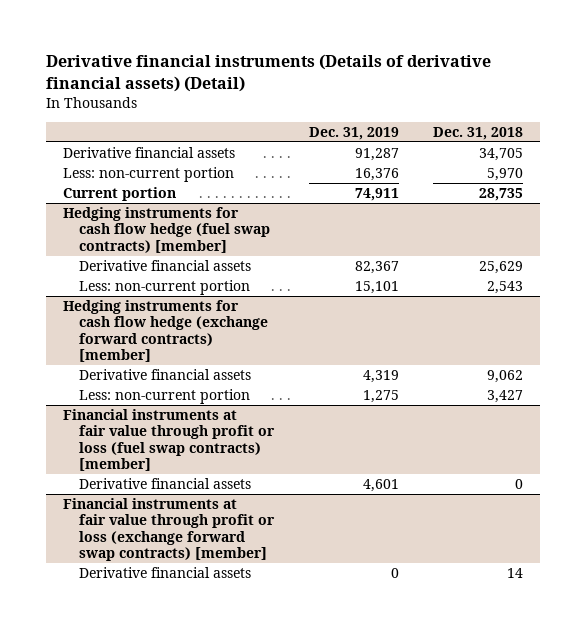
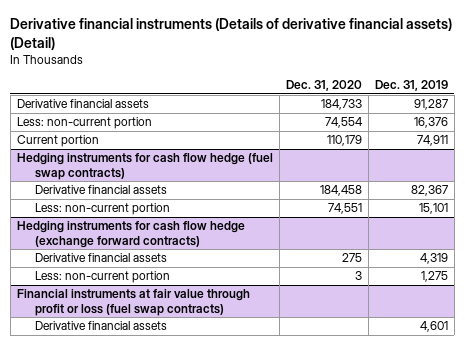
[433,126,524,140] Dec. 31, 2018 -> none
none -> [285,80,362,92] Dec. 31, 2020
[63,206,271,253] Hedging instruments for cash flow hedge (fuel swap contracts) [member] -> [16,153,273,180] Hedging instruments for cash flow hedge (fuel swap contracts)
[63,299,269,363] Hedging instruments for cash flow hedge (exchange forward contracts) [member] -> [16,221,245,248] Hedging instruments for cash flow hedge (exchange forward contracts)
[63,408,276,472] Financial instruments at fair value through profit or loss (fuel swap contracts) [member] -> [16,289,250,316] Financial instruments at fair value through profit or loss (fuel swap contracts)
[63,497,276,562] Financial instruments at fair value through profit or loss (exchange forward swap contracts) [member] -> none
[79,566,252,578] Derivative financial assets -> none

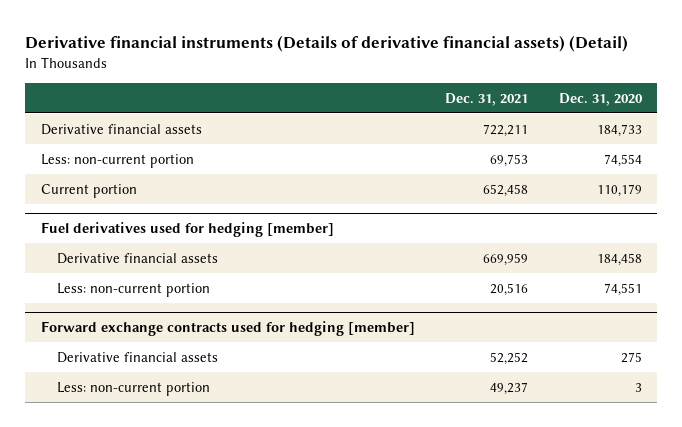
[374,80,448,92] Dec. 31, 2019 -> none
none -> [445,92,529,106] Dec. 31, 2021
[16,153,273,180] Hedging instruments for cash flow hedge (fuel swap contracts) -> [40,222,334,238] Fuel derivatives used for hedging [member]
[16,221,245,248] Hedging instruments for cash flow hedge (exchange forward contracts) -> [40,321,415,337] Forward exchange contracts used for hedging [member]
[16,289,250,316] Financial instruments at fair value through profit or loss (fuel swap contracts) -> none
[34,321,167,331] Derivative financial assets -> none

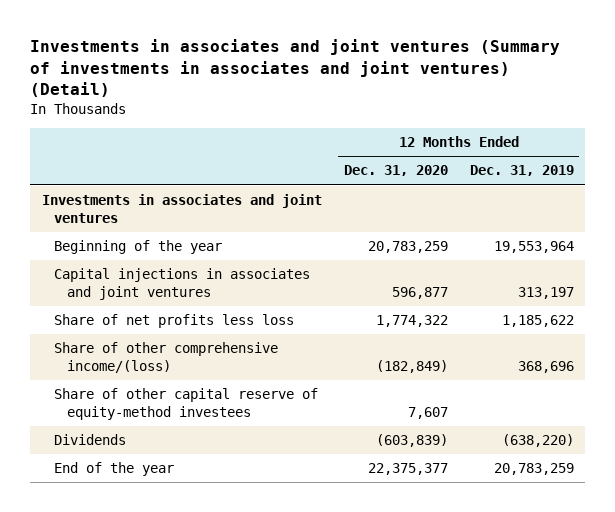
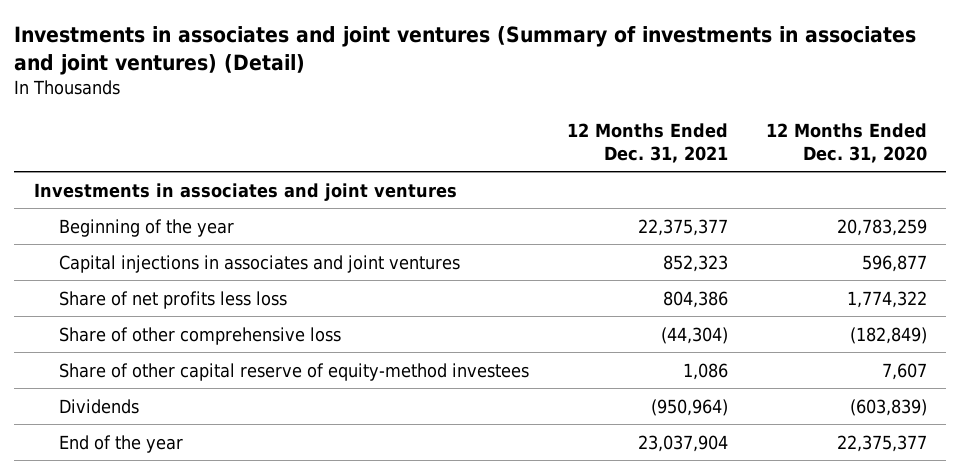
[469,165,574,177] Dec. 31, 2019 -> none
none -> [566,123,728,163] 12 Months Ended Dec. 31, 2021
[54,342,279,373] Share of other comprehensive income/(loss) -> [58,326,341,345] Share of other comprehensive loss

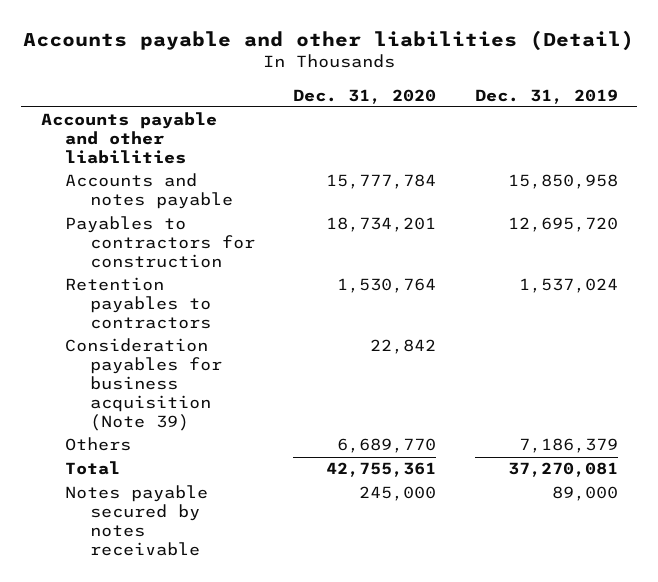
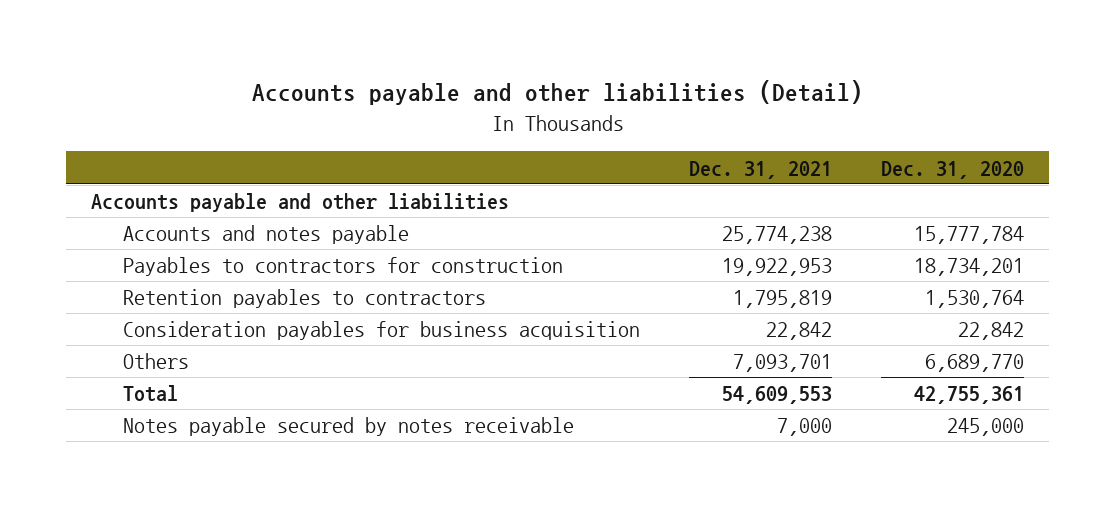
[474,88,618,104] Dec. 31, 2019 -> none
none -> [689,160,833,179] Dec. 31, 2021
[65,338,222,432] Consideration payables for business acquisition (Note 39) -> [122,321,640,341] Consideration payables for business acquisition

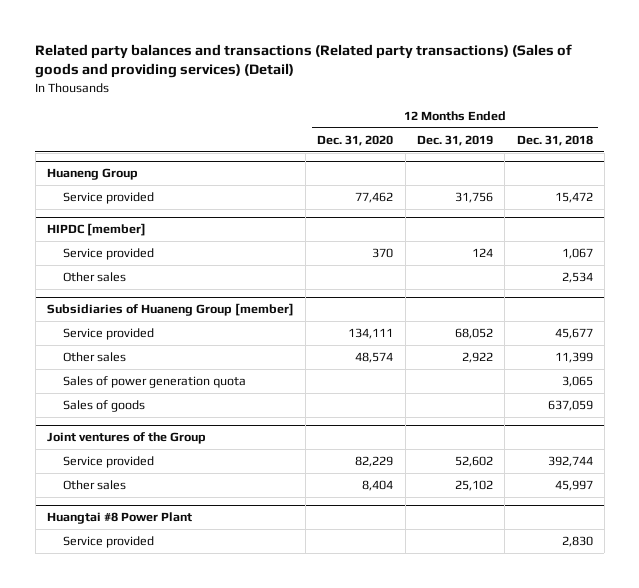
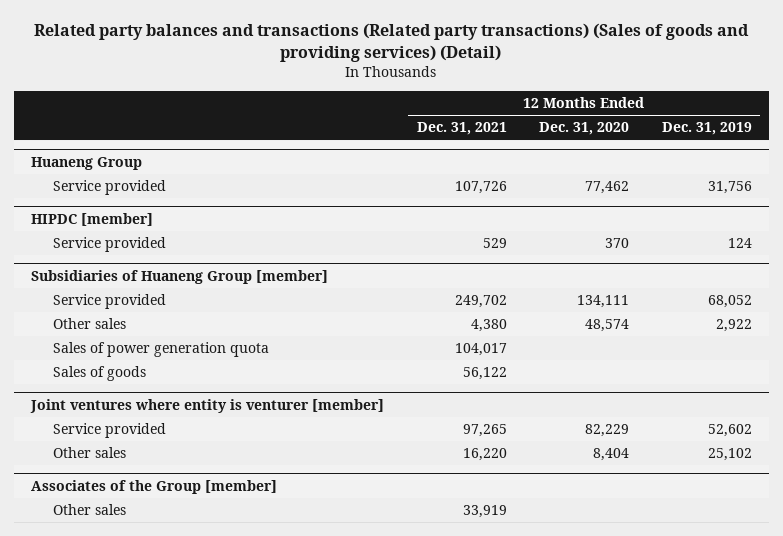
[516,134,593,146] Dec. 31, 2018 -> none
none -> [416,122,507,136] Dec. 31, 2021
[63,271,127,282] Other sales -> none
[46,432,206,445] Joint ventures of the Group -> [29,399,384,414] Joint ventures where entity is venturer [member]
[46,512,192,525] Huangtai #8 Power Plant -> none
[63,535,155,548] Service provided -> none
none -> [30,480,277,495] Associates of the Group [member]
none -> [52,504,126,516] Other sales

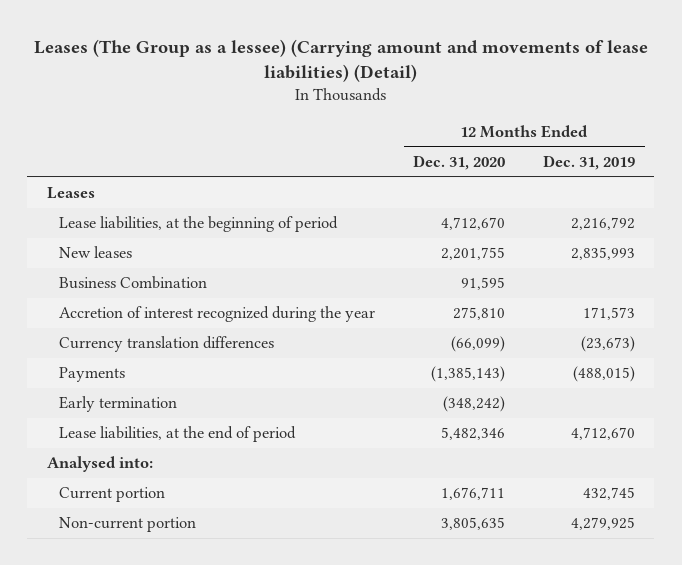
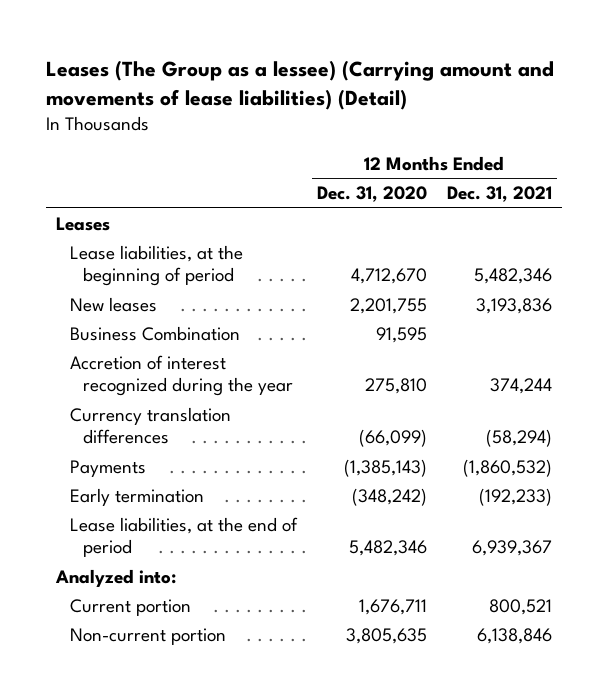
[543,154,636,170] Dec. 31, 2019 -> none
none -> [446,186,552,203] Dec. 31, 2021
[46,456,153,473] Analysed into: -> [55,568,177,587] Analyzed into:

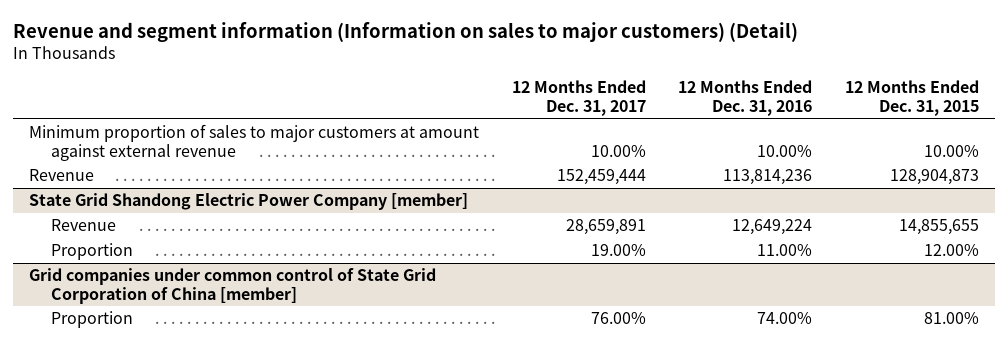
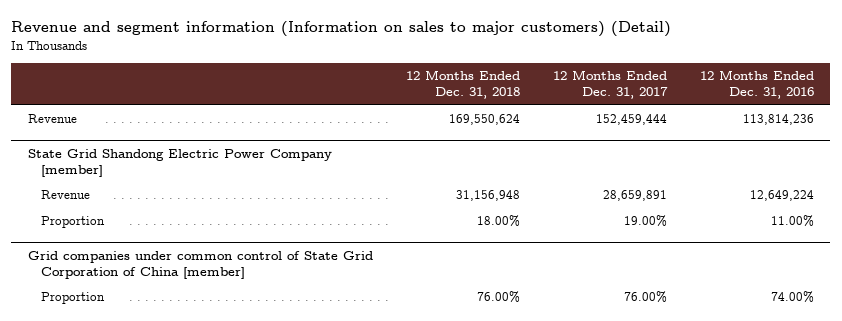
[844,80,979,117] 12 Months Ended Dec. 31, 2015 -> none
none -> [405,70,520,100] 12 Months Ended Dec. 31, 2018
[29,124,480,161] Minimum proportion of sales to major customers at amount against external revenue -> none

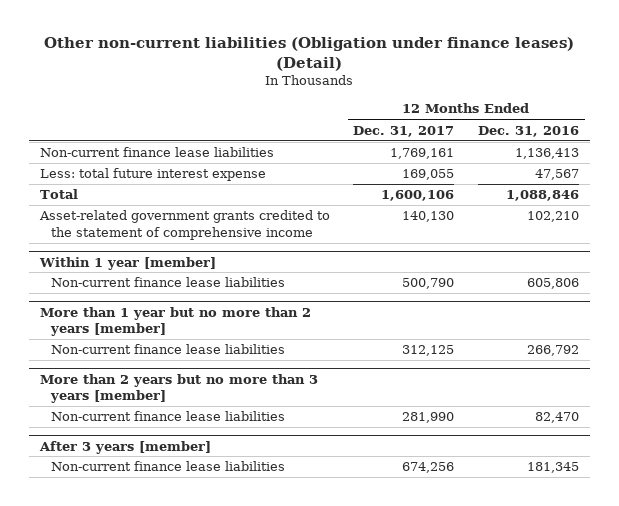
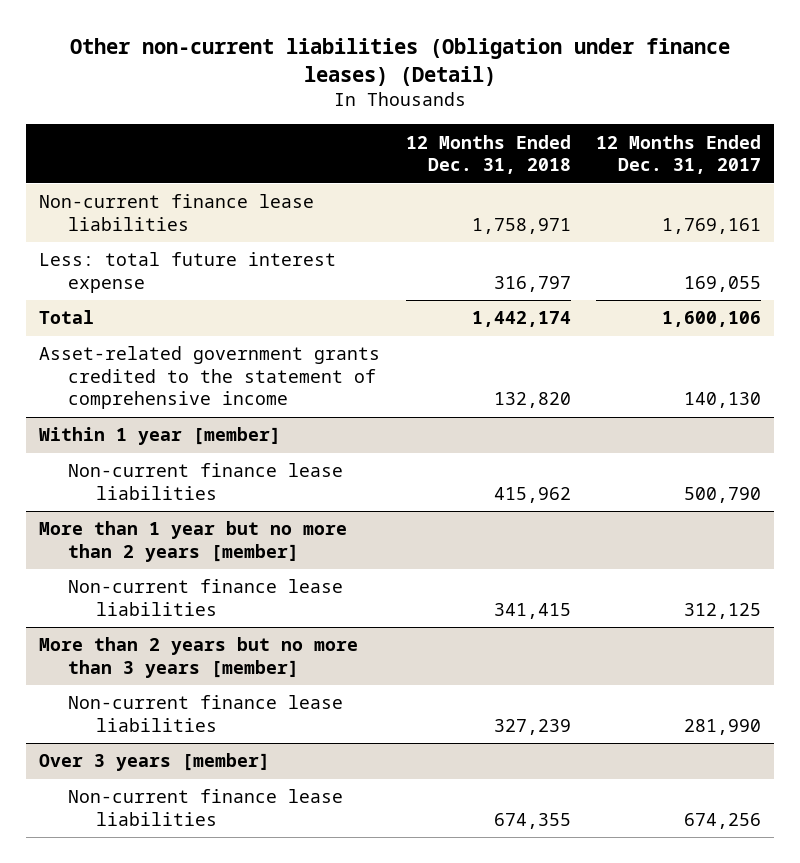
[477,125,579,137] Dec. 31, 2016 -> none
none -> [405,134,571,175] 12 Months Ended Dec. 31, 2018
[39,440,212,454] After 3 years [member] -> [38,753,270,772] Over 3 years [member]

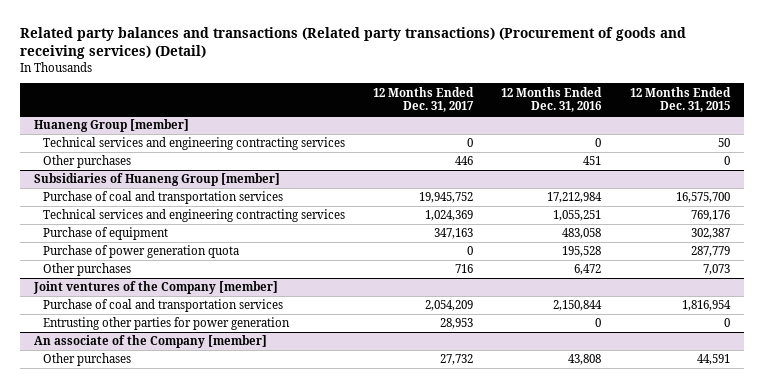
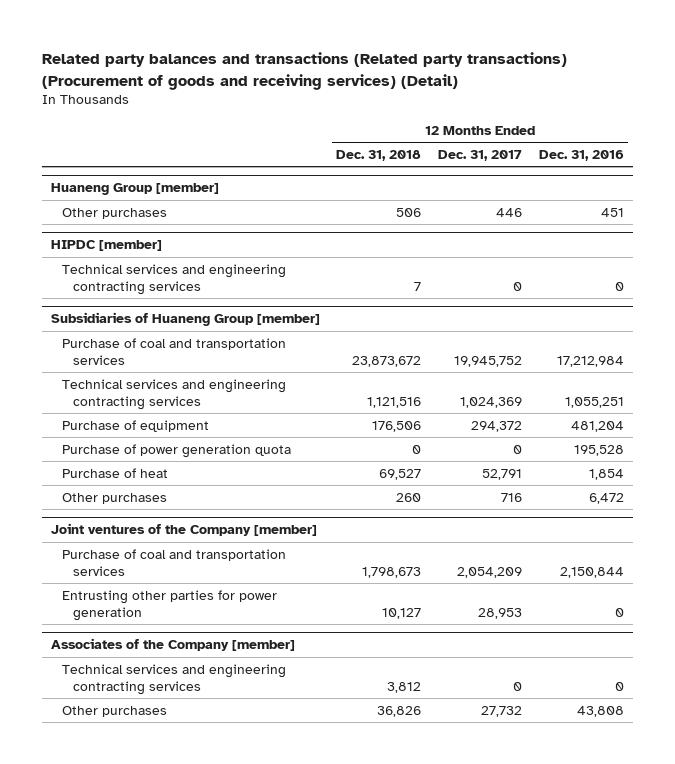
[629,86,731,113] 12 Months Ended Dec. 31, 2015 -> none
none -> [336,150,422,162] Dec. 31, 2018
[42,137,345,151] Technical services and engineering contracting services -> none
none -> [50,240,162,252] HIPDC [member]
none -> [61,263,286,295] Technical services and engineering contracting services
[434,228,474,240] 347,163 -> [471,420,523,432] 294,372
[562,228,602,240] 483,058 -> [571,420,625,432] 481,204
none -> [61,467,168,478] Purchase of heat
[34,335,268,349] An associate of the Company [member] -> [50,638,295,652] Associates of the Company [member]
none -> [61,663,286,695] Technical services and engineering contracting services

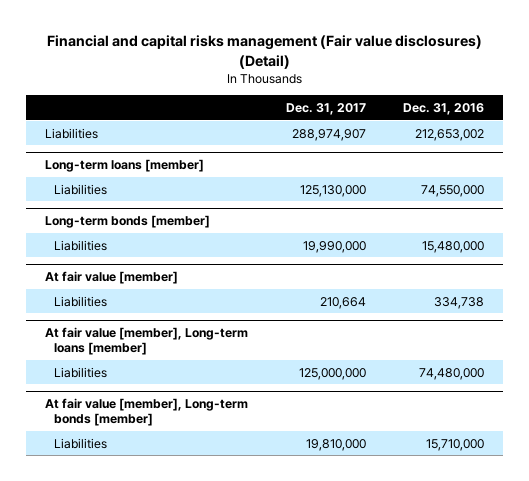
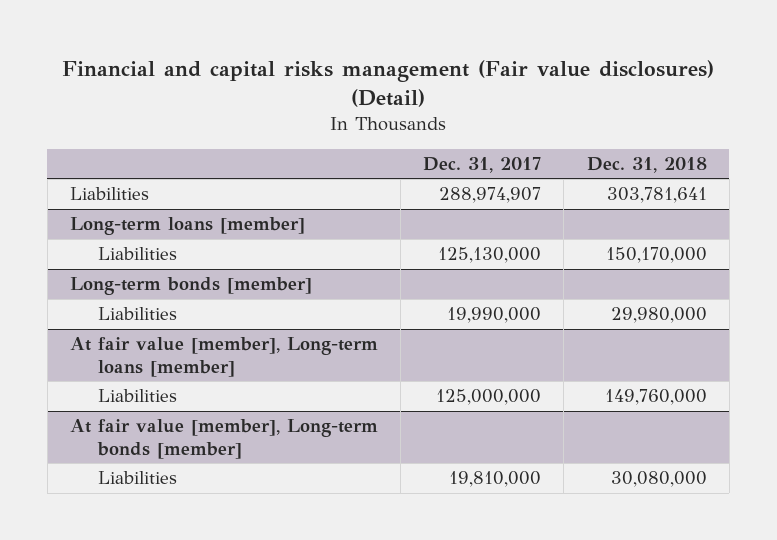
[403,103,485,116] Dec. 31, 2016 -> none
none -> [586,157,707,174] Dec. 31, 2018
[44,271,178,285] At fair value [member] -> none
[54,295,108,307] Liabilities -> none

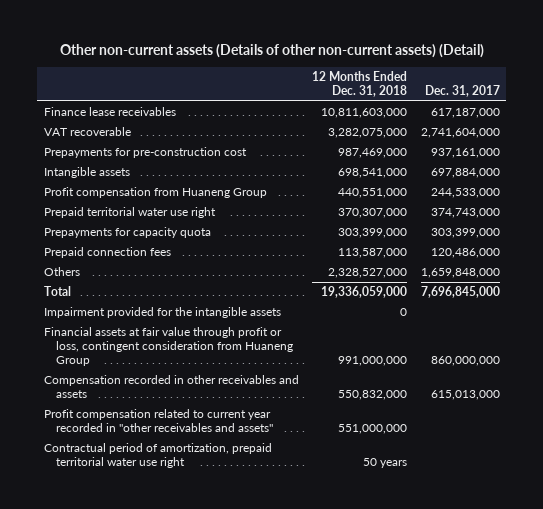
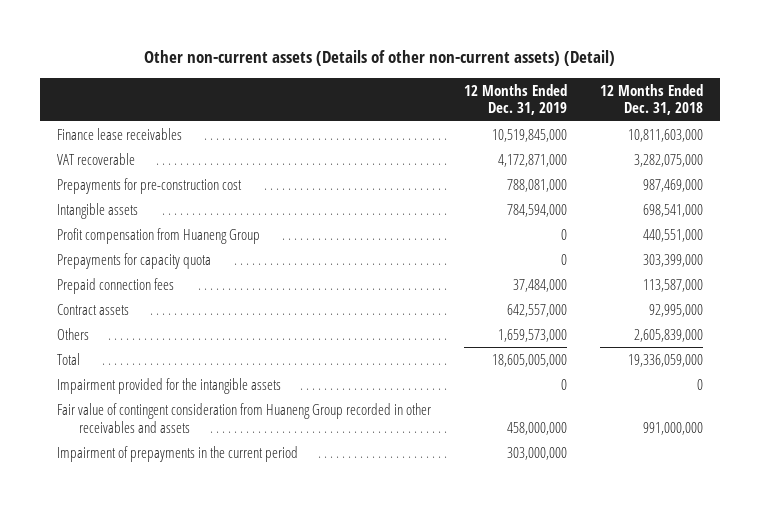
[424,84,500,97] Dec. 31, 2017 -> none
none -> [463,83,567,116] 12 Months Ended Dec. 31, 2019
[43,207,216,219] Prepaid territorial water use right -> none
none -> [56,303,129,315] Contract assets
[328,268,408,279] 2,328,527,000 -> [634,328,704,342] 2,605,839,000
[43,375,299,398] Compensation recorded in other receivables and assets -> none
[43,409,274,432] Profit compensation related to current year recorded in "other receivables and assets" -> none
[43,443,272,468] Contractual period of amortization, prepaid territorial water use right -> none
[43,327,294,366] Financial assets at fair value through profit or loss, contingent consideration from Huaneng Group -> [56,402,431,433] Fair value of contingent consideration from Huaneng Group recorded in other receivables and assets
none -> [56,445,298,462] Impairment of prepayments in the current period

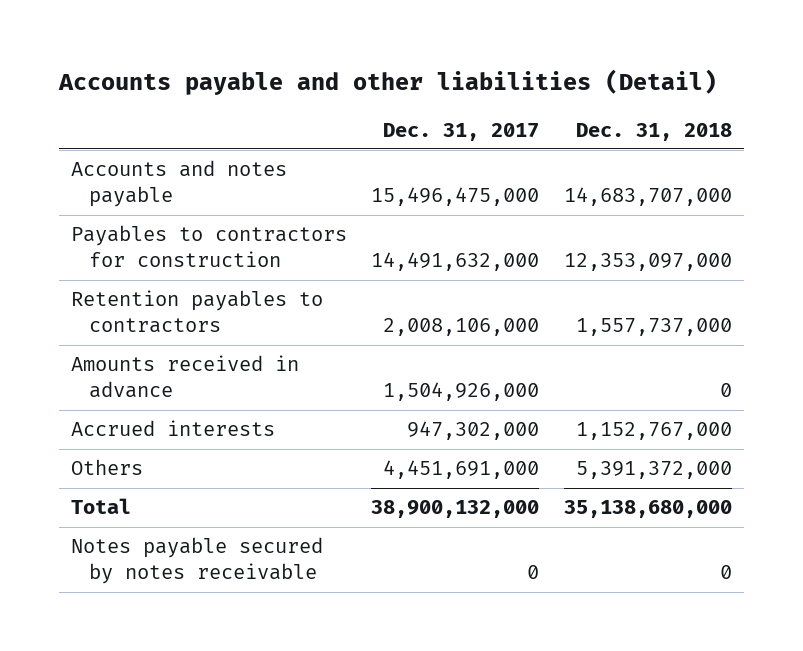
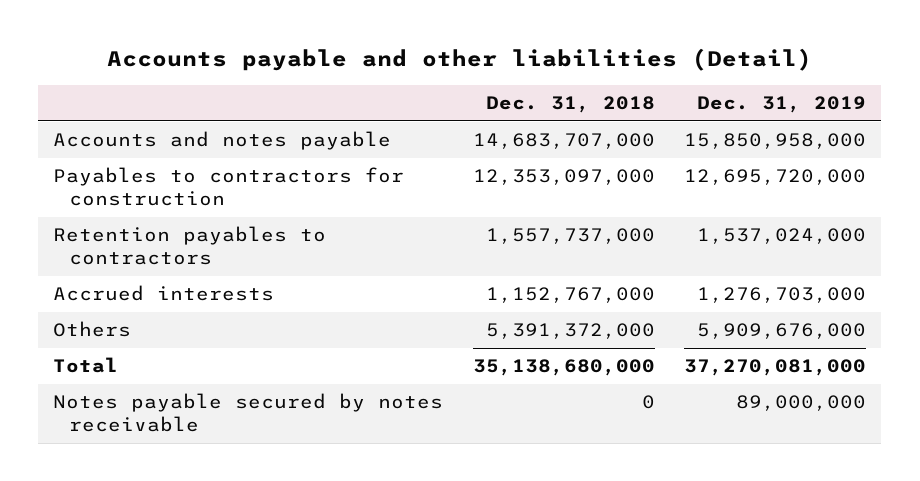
[383,122,540,141] Dec. 31, 2017 -> none
none -> [697,96,867,114] Dec. 31, 2019
[70,355,299,399] Amounts received in advance -> none

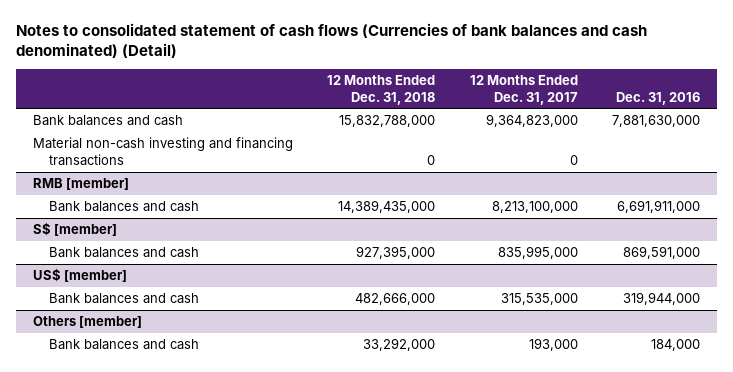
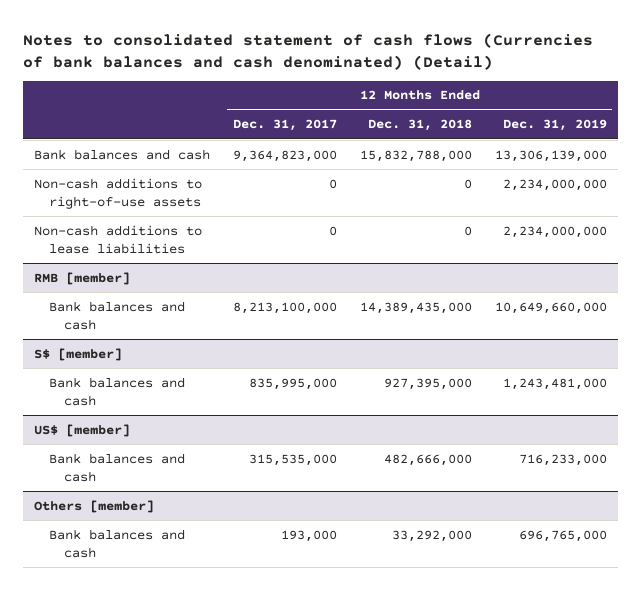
[615,91,700,105] Dec. 31, 2016 -> none
none -> [502,119,607,132] Dec. 31, 2019
[32,137,293,166] Material non-cash investing and financing transactions -> none
none -> [33,177,202,209] Non-cash additions to right-of-use assets
none -> [33,224,202,254] Non-cash additions to lease liabilities

